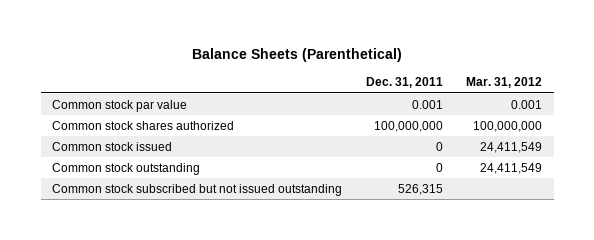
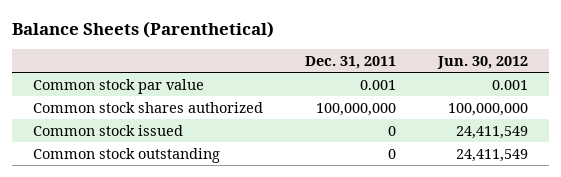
[465,77,542,89] Mar. 31, 2012 -> none
none -> [436,56,528,70] Jun. 30, 2012
[52,183,343,196] Common stock subscribed but not issued outstanding -> none

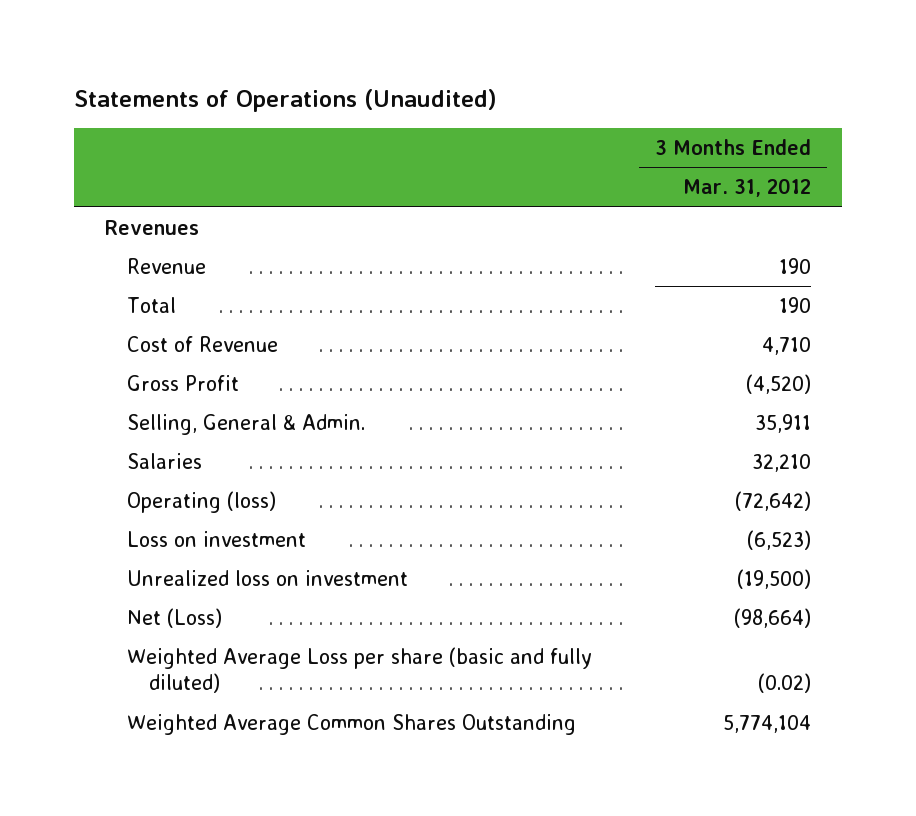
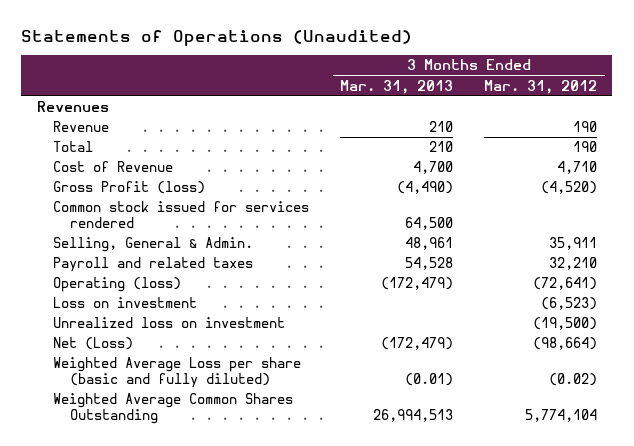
none -> [340,79,454,94] Mar. 31, 2013
[127,374,240,391] Gross Profit -> [53,181,206,195] Gross Profit (loss)
none -> [53,201,310,228] Common stock issued for services rendered
[127,452,203,469] Salaries -> [53,257,254,273] Payroll and related taxes
[734,490,811,511] (72,642) -> [533,277,598,291] (72,641)

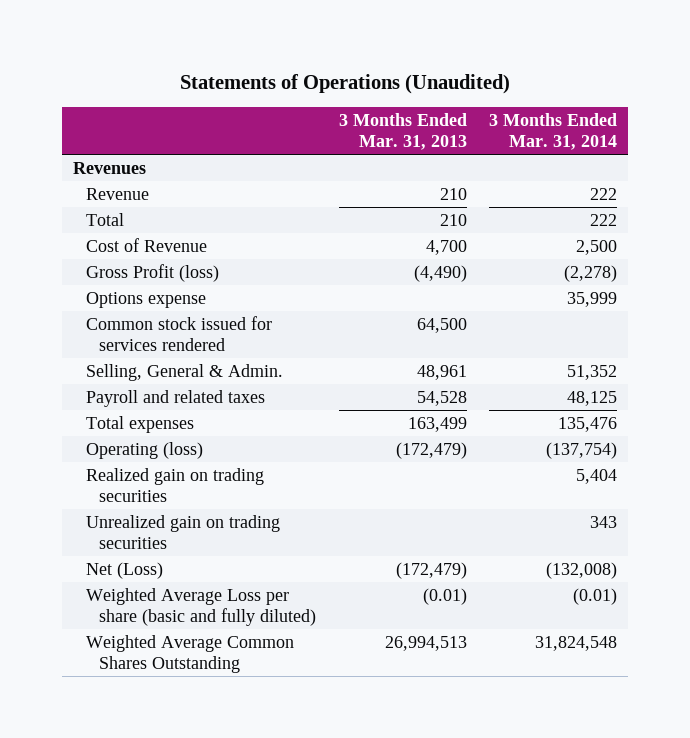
[484,79,598,94] Mar. 31, 2012 -> none
none -> [489,113,618,151] 3 Months Ended Mar. 31, 2014
none -> [85,291,206,308] Options expense
none -> [85,415,194,433] Total expenses
[53,297,198,309] Loss on investment -> none
[53,317,286,329] Unrealized loss on investment -> none
none -> [85,467,264,502] Realized gain on trading securities
none -> [85,514,280,549] Unrealized gain on trading securities

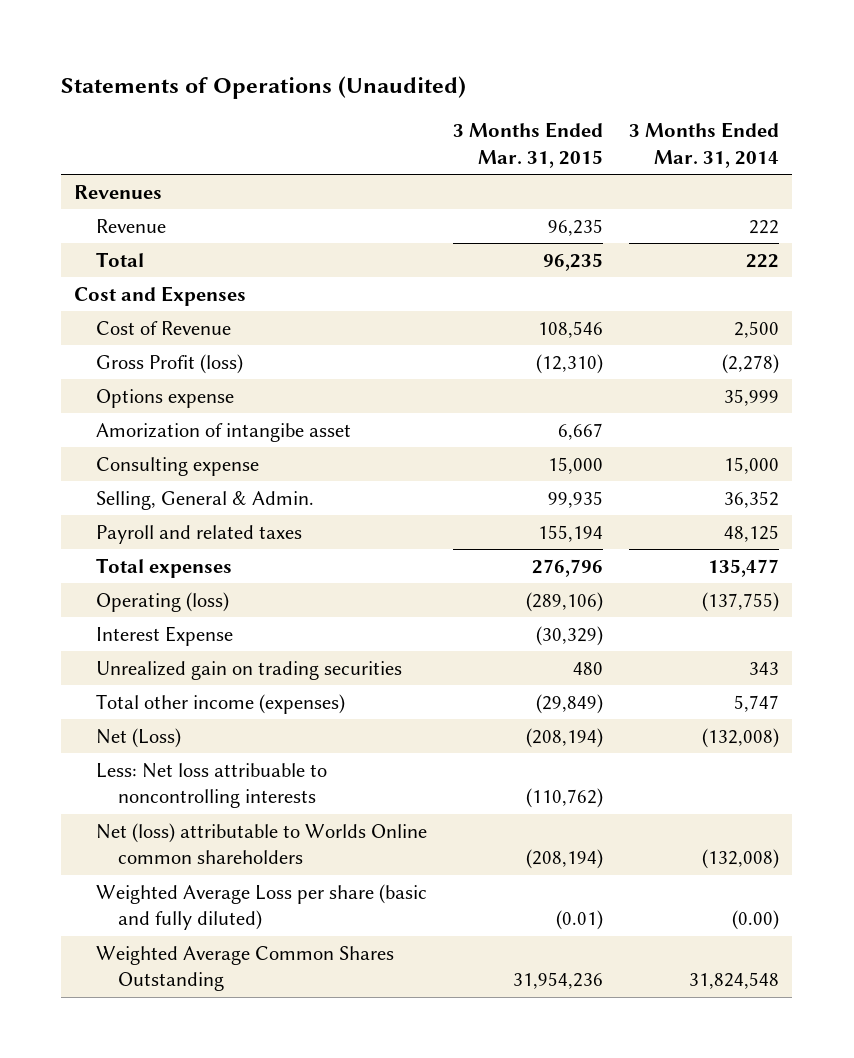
[338,113,467,151] 3 Months Ended Mar. 31, 2013 -> none
none -> [453,122,604,168] 3 Months Ended Mar. 31, 2015
none -> [74,285,247,306] Cost and Expenses
[85,315,272,351] Common stock issued for services rendered -> none
none -> [96,422,352,442] Amorization of intangibe asset
none -> [96,456,260,476] Consulting expense
[567,364,618,380] 51,352 -> [724,490,780,508] 36,352
[85,467,264,502] Realized gain on trading securities -> none
[558,416,618,432] 135,476 -> [708,558,780,577] 135,477
[546,441,618,459] (137,754) -> [702,591,780,612] (137,755)
none -> [96,625,234,646] Interest Expense
none -> [96,693,346,714] Total other income (expenses)
none -> [96,762,328,809] Less: Net loss attribuable to noncontrolling interests
none -> [96,822,428,865] Net (loss) attributable to Worlds Online common shareholders
[573,587,618,605] (0.01) -> [732,910,780,931] (0.00)

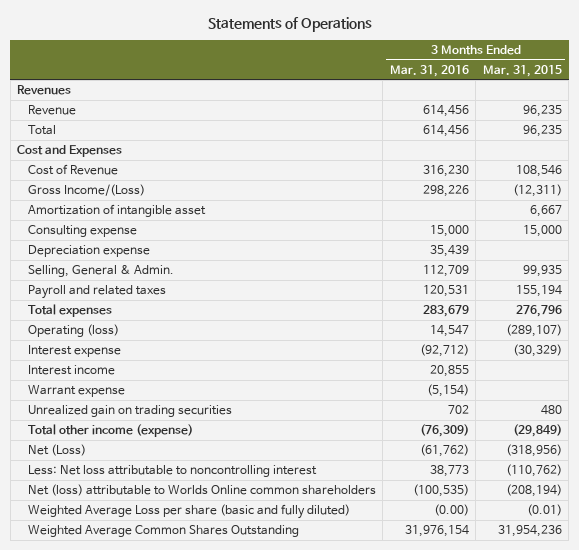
[61,76,467,100] Statements of Operations (Unaudited) -> [207,17,372,33] Statements of Operations
[629,122,780,168] 3 Months Ended Mar. 31, 2014 -> none
none -> [389,64,469,77] Mar. 31, 2016
[96,388,235,408] Options expense -> none
[96,353,244,374] Gross Profit (loss) -> [27,183,145,196] Gross Income/(Loss)
[536,353,604,374] (12,310) -> [512,183,562,197] (12,311)
[96,422,352,442] Amorization of intangibe asset -> [27,203,206,217] Amortization of intangible asset
none -> [27,244,150,257] Depreciation expense
[526,591,604,612] (289,106) -> [505,323,562,337] (289,107)
[96,625,234,646] Interest Expense -> [27,344,121,357] Interest expense
none -> [27,364,115,375] Interest income
none -> [27,384,125,397] Warrant expense
[96,693,346,714] Total other income (expenses) -> [27,423,193,437] Total other income (expense)
[526,727,604,748] (208,194) -> [505,443,562,457] (318,956)
[96,762,328,809] Less: Net loss attribuable to noncontrolling interests -> [27,464,317,477] Less: Net loss attributable to noncontrolling interest

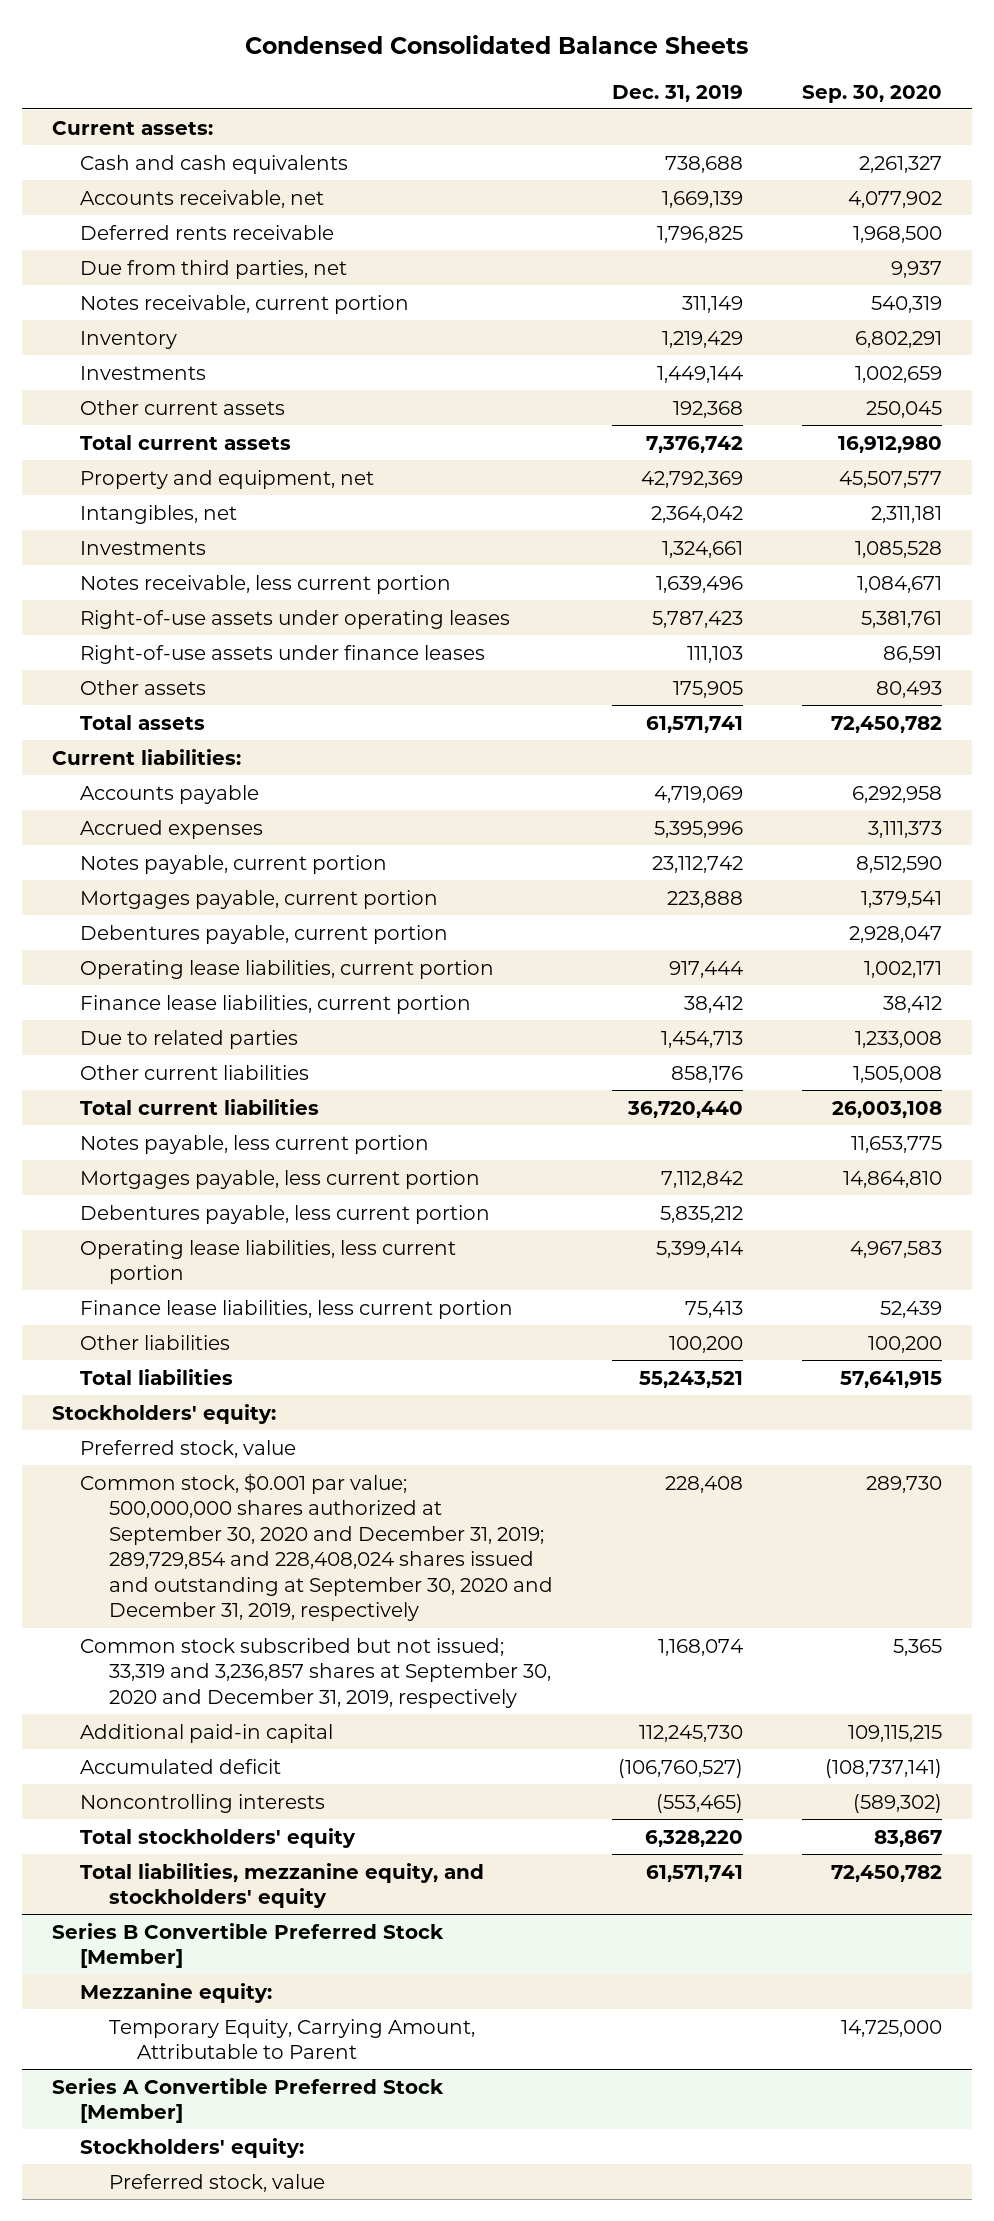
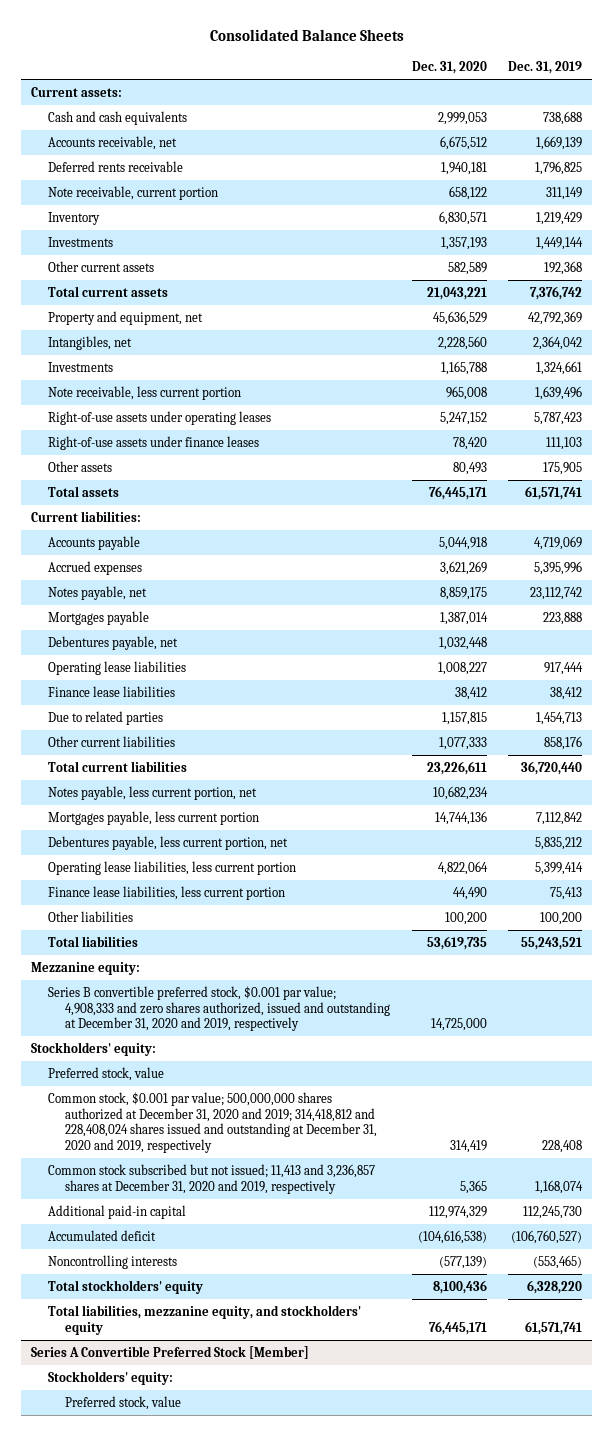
[245,34,749,54] Condensed Consolidated Balance Sheets -> [209,29,404,42] Consolidated Balance Sheets
[802,84,943,103] Sep. 30, 2020 -> none
none -> [411,61,487,75] Dec. 31, 2020
[80,259,348,279] Due from third parties, net -> none
[80,294,410,314] Notes receivable, current portion -> [48,185,219,200] Note receivable, current portion
[80,574,452,594] Notes receivable, less current portion -> [48,385,242,400] Note receivable, less current portion
[80,854,388,874] Notes payable, current portion -> [48,585,148,600] Notes payable, net
[80,889,439,909] Mortgages payable, current portion -> [48,610,150,625] Mortgages payable
[80,924,449,944] Debentures payable, current portion -> [48,635,179,650] Debentures payable, net
[80,959,495,979] Operating lease liabilities, current portion -> [48,660,187,675] Operating lease liabilities
[80,994,472,1014] Finance lease liabilities, current portion -> [48,685,176,697] Finance lease liabilities
[80,1134,430,1154] Notes payable, less current portion -> [48,785,258,800] Notes payable, less current portion, net
[80,1204,491,1224] Debentures payable, less current portion -> [48,835,289,850] Debentures payable, less current portion, net
none -> [31,961,141,975] Mezzanine equity:
none -> [48,985,391,1032] Series B convertible preferred stock, $0.001 par value; 4,908,333 and zero shares authorized, issued and outstanding at December 31, 2020 and 2019, respectively
[80,1472,553,1622] Common stock, $0.001 par value; 500,000,000 shares authorized at September 30, 2020 and December 31, 2019; 289,729,854 and 228,408,024 shares issued and outstanding at September 30, 2020 and December 31, 2019, respectively -> [48,1091,378,1153] Common stock, $0.001 par value; 500,000,000 shares authorized at December 31, 2020 and 2019; 314,418,812 and 228,408,024 shares issued and outstanding at December 31, 2020 and 2019, respectively
[80,1637,551,1708] Common stock subscribed but not issued; 33,319 and 3,236,857 shares at September 30, 2020 and December 31, 2019, respectively -> [48,1163,376,1194] Common stock subscribed but not issued; 11,413 and 3,236,857 shares at December 31, 2020 and 2019, respectively
[52,1922,445,1969] Series B Convertible Preferred Stock [Member] -> none
[80,1982,273,2003] Mezzanine equity: -> none
[108,2018,475,2060] Temporary Equity, Carrying Amount, Attributable to Parent -> none

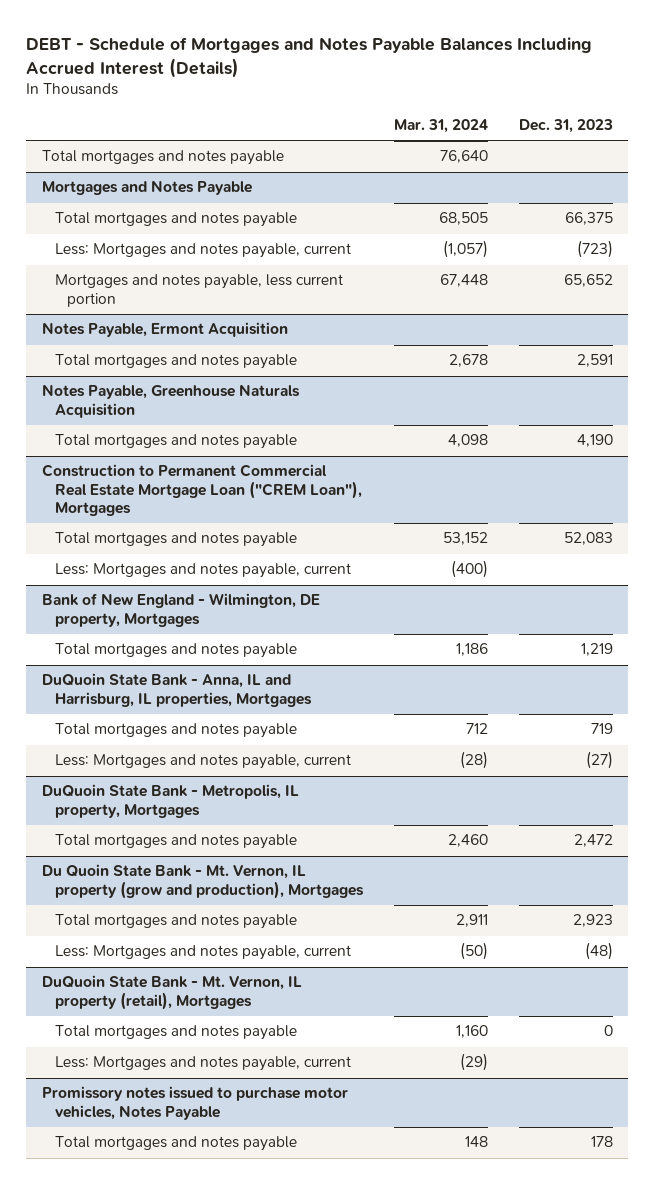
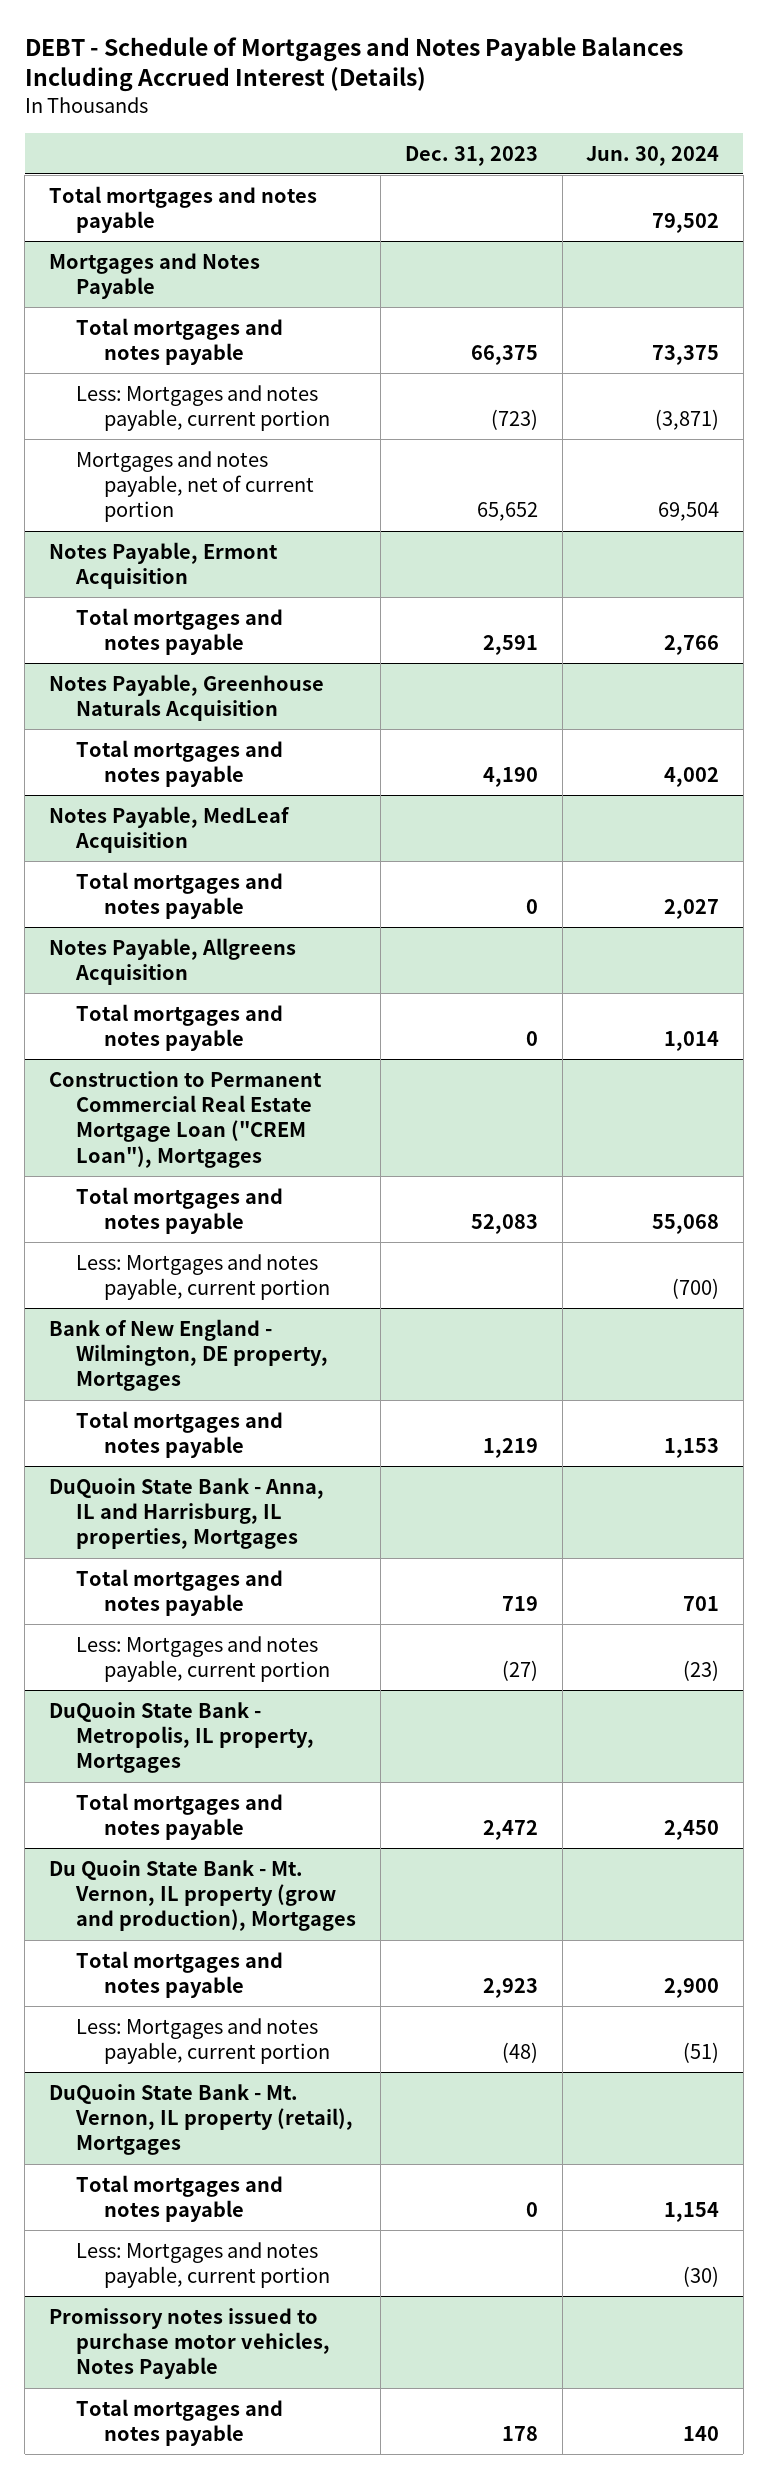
[393,118,488,133] Mar. 31, 2024 -> none
none -> [586,145,720,166] Jun. 30, 2024
[54,243,351,259] Less: Mortgages and notes payable, current -> [76,384,330,432] Less: Mortgages and notes payable, current portion
[54,274,343,307] Mortgages and notes payable, less current portion -> [76,450,314,523] Mortgages and notes payable, net of current portion
none -> [49,805,291,854] Notes Payable, MedLeaf Acquisition
none -> [76,871,284,920] Total mortgages and notes payable
none -> [49,937,297,986] Notes Payable, Allgreens Acquisition
none -> [76,1003,284,1052] Total mortgages and notes payable
[54,563,351,579] Less: Mortgages and notes payable, current -> [76,1253,330,1301] Less: Mortgages and notes payable, current portion
[54,754,351,770] Less: Mortgages and notes payable, current -> [76,1635,330,1683] Less: Mortgages and notes payable, current portion
[54,945,351,961] Less: Mortgages and notes payable, current -> [76,2017,330,2065] Less: Mortgages and notes payable, current portion
[54,1056,351,1072] Less: Mortgages and notes payable, current -> [76,2241,330,2289] Less: Mortgages and notes payable, current portion

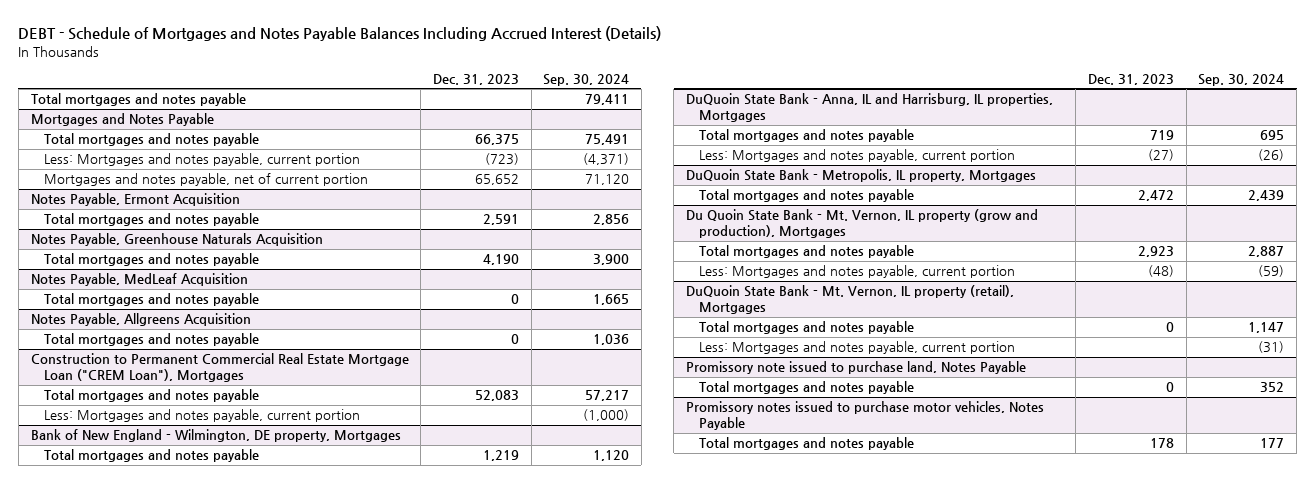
[586,145,720,166] Jun. 30, 2024 -> none
none -> [543,73,630,86] Sep. 30, 2024
none -> [685,361,1026,375] Promissory note issued to purchase land, Notes Payable
none -> [698,381,914,395] Total mortgages and notes payable

